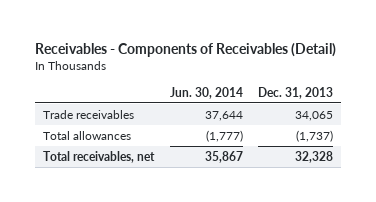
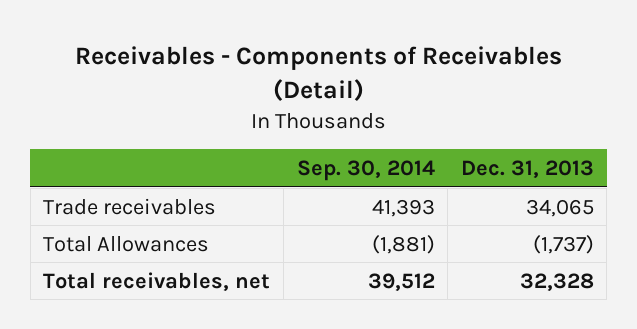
[169,86,243,99] Jun. 30, 2014 -> none
none -> [296,159,435,181] Sep. 30, 2014
[42,130,131,140] Total allowances -> [43,235,210,252] Total Allowances

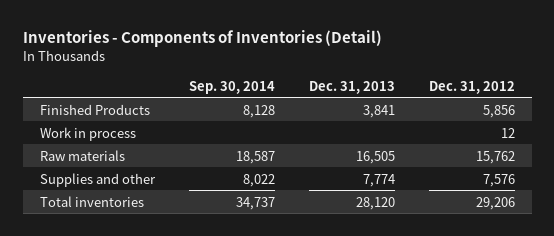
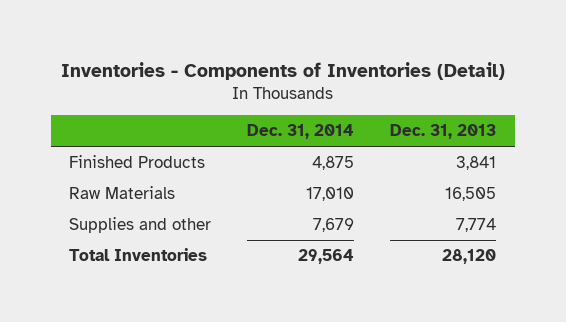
[188,80,275,94] Sep. 30, 2014 -> none
[428,80,515,94] Dec. 31, 2012 -> none
none -> [247,124,355,140] Dec. 31, 2014
[39,126,136,141] Work in process -> none
[39,149,125,161] Raw materials -> [69,186,176,200] Raw Materials
[39,195,144,207] Total inventories -> [69,248,208,262] Total Inventories

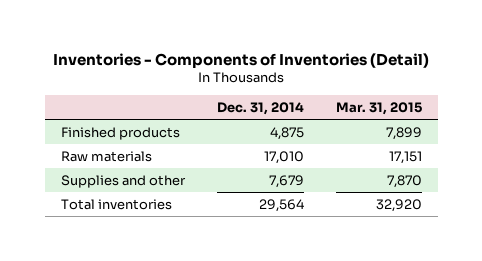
[390,124,497,140] Dec. 31, 2013 -> none
none -> [335,101,422,115] Mar. 31, 2015
[69,155,206,169] Finished Products -> [60,126,180,140] Finished products
[69,186,176,200] Raw Materials -> [60,150,152,162] Raw materials
[69,248,208,262] Total Inventories -> [60,198,172,210] Total inventories

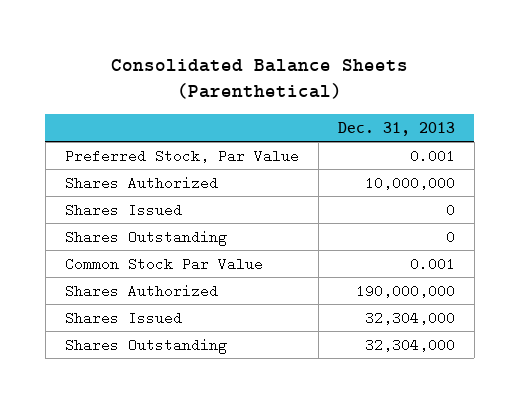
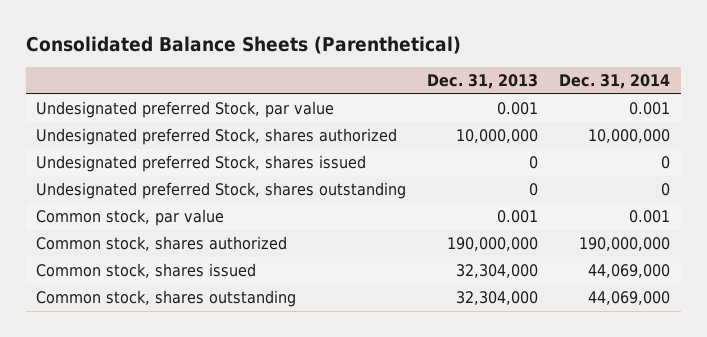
none -> [559,74,671,90] Dec. 31, 2014
[64,148,299,163] Preferred Stock, Par Value -> [36,101,335,119] Undesignated preferred Stock, par value
[64,175,218,190] Shares Authorized -> [36,128,398,146] Undesignated preferred Stock, shares authorized
[64,202,182,217] Shares Issued -> [36,155,367,173] Undesignated preferred Stock, shares issued
[64,229,227,246] Shares Outstanding -> [36,182,407,200] Undesignated preferred Stock, shares outstanding
[64,256,263,271] Common Stock Par Value -> [36,209,225,227] Common stock, par value
[64,283,218,298] Shares Authorized -> [36,236,288,252] Common stock, shares authorized
[64,310,182,325] Shares Issued -> [36,263,257,279] Common stock, shares issued
[64,337,227,354] Shares Outstanding -> [36,290,297,308] Common stock, shares outstanding

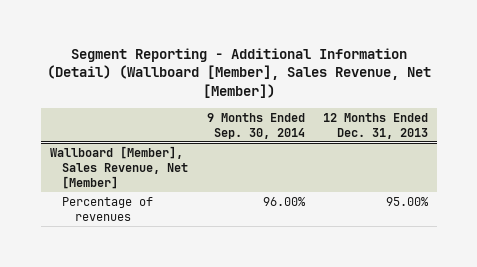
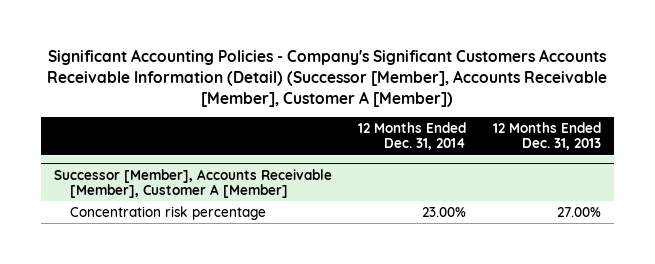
[46,48,431,98] Segment Reporting - Additional Information (Detail) (Wallboard [Member], Sales Revenue, Net [Member]) -> [47,48,608,107] Significant Accounting Policies - Company's Significant Customers Accounts Receivable Information (Detail) (Successor [Member], Accounts Receivable [Member], Customer A [Member])
[206,112,305,139] 9 Months Ended Sep. 30, 2014 -> none
none -> [358,121,467,151] 12 Months Ended Dec. 31, 2014
[49,146,189,189] Wallboard [Member], Sales Revenue, Net [Member] -> none
none -> [53,168,332,199] Successor [Member], Accounts Receivable [Member], Customer A [Member]
[62,197,154,221] Percentage of revenues -> [69,205,266,220] Concentration risk percentage
[385,197,429,207] 95.00% -> [556,206,601,217] 27.00%

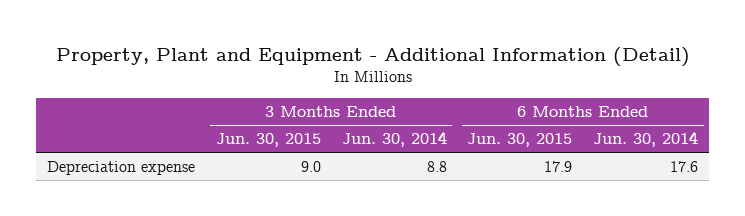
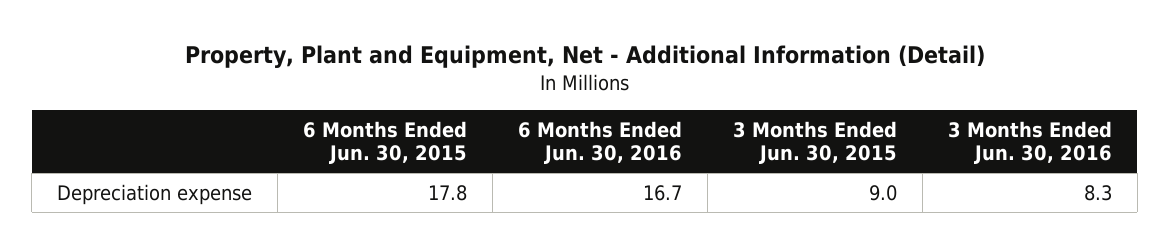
[55,46,690,67] Property, Plant and Equipment - Additional Information (Detail) -> [184,44,985,68] Property, Plant and Equipment, Net - Additional Information (Detail)
[341,131,447,148] Jun. 30, 2014 -> none
[593,131,699,148] Jun. 30, 2014 -> none
none -> [518,120,683,165] 6 Months Ended Jun. 30, 2016
none -> [947,120,1112,165] 3 Months Ended Jun. 30, 2016
[544,160,573,172] 17.9 -> [428,184,468,201] 17.8

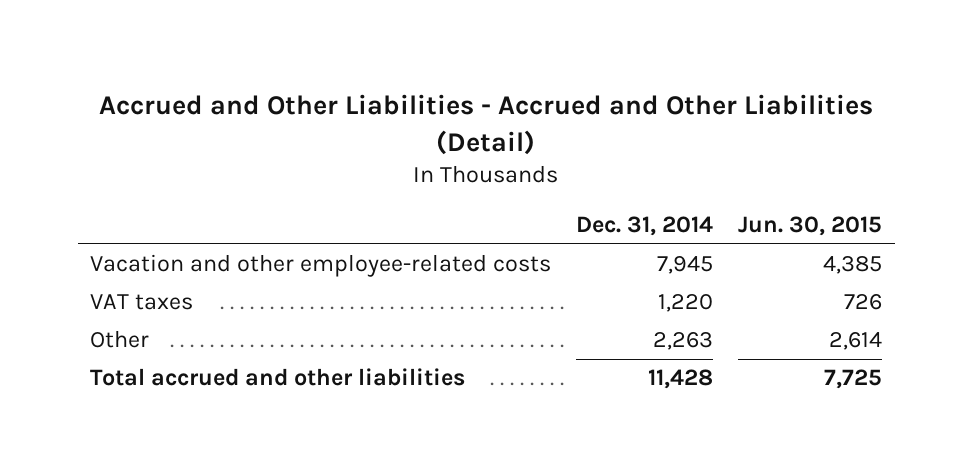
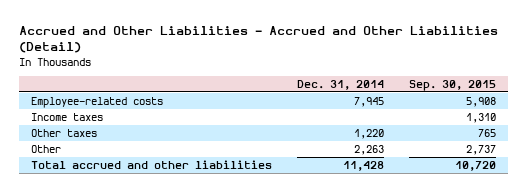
[738,216,883,237] Jun. 30, 2015 -> none
none -> [408,80,496,92] Sep. 30, 2015
[90,254,552,278] Vacation and other employee-related costs -> [31,96,164,108] Employee-related costs
none -> [31,112,104,121] Income taxes
[90,294,194,311] VAT taxes -> [31,128,98,137] Other taxes

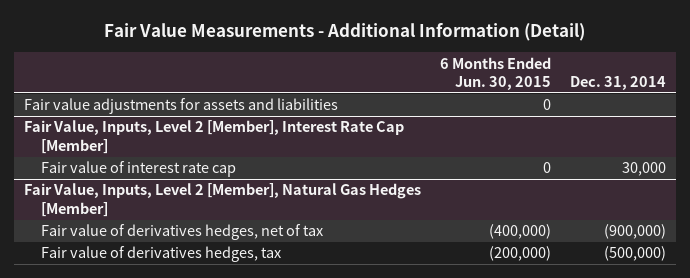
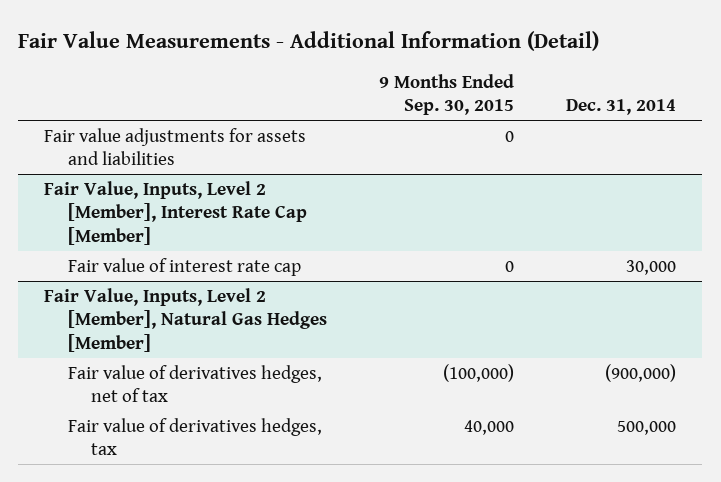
[440,56,552,90] 6 Months Ended Jun. 30, 2015 -> none
none -> [378,73,514,116] 9 Months Ended Sep. 30, 2015
[604,246,667,262] (500,000) -> [617,420,677,435] 500,000

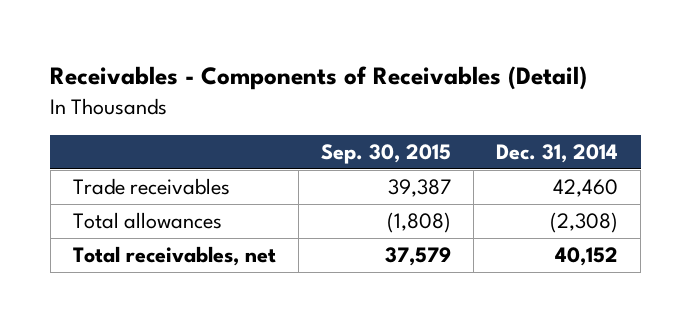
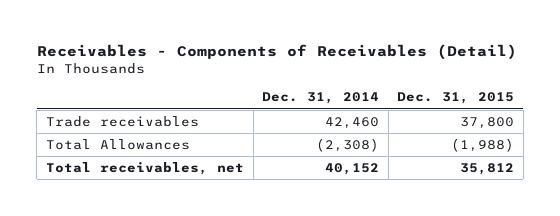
[321,144,452,165] Sep. 30, 2015 -> none
none -> [397,92,515,105] Dec. 31, 2015
[72,211,222,229] Total allowances -> [45,138,190,150] Total Allowances

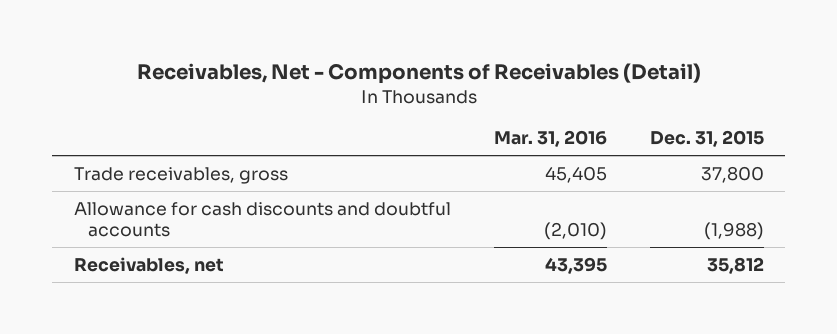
[36,44,517,61] Receivables - Components of Receivables (Detail) -> [136,63,701,85] Receivables, Net - Components of Receivables (Detail)
[262,92,380,105] Dec. 31, 2014 -> none
none -> [493,130,607,148] Mar. 31, 2016
[45,115,199,127] Trade receivables -> [73,166,288,184] Trade receivables, gross
[45,138,190,150] Total Allowances -> [73,201,451,238] Allowance for cash discounts and doubtful accounts
[45,161,244,175] Total receivables, net -> [73,256,224,274] Receivables, net

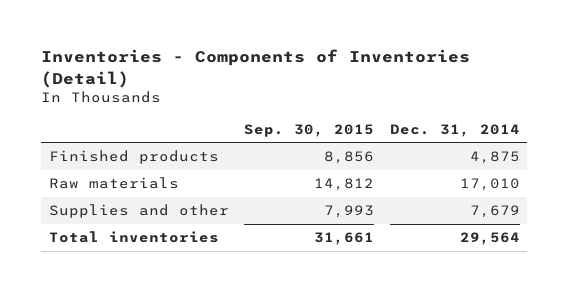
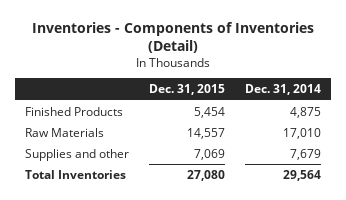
[244,123,375,137] Sep. 30, 2015 -> none
none -> [149,84,226,96] Dec. 31, 2015
[49,150,220,165] Finished products -> [25,106,124,116] Finished Products
[49,177,180,190] Raw materials -> [25,127,105,137] Raw Materials
[49,231,220,244] Total inventories -> [25,169,127,179] Total Inventories

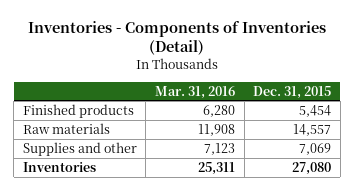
[244,84,321,96] Dec. 31, 2014 -> none
none -> [155,85,236,99] Mar. 31, 2016
[25,106,124,116] Finished Products -> [22,104,134,119] Finished products
[25,127,105,137] Raw Materials -> [22,123,110,135] Raw materials
[25,169,127,179] Total Inventories -> [22,162,96,173] Inventories

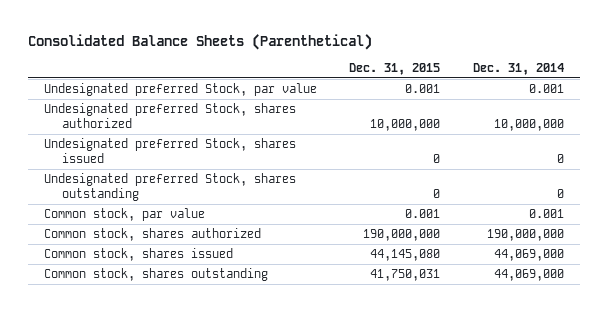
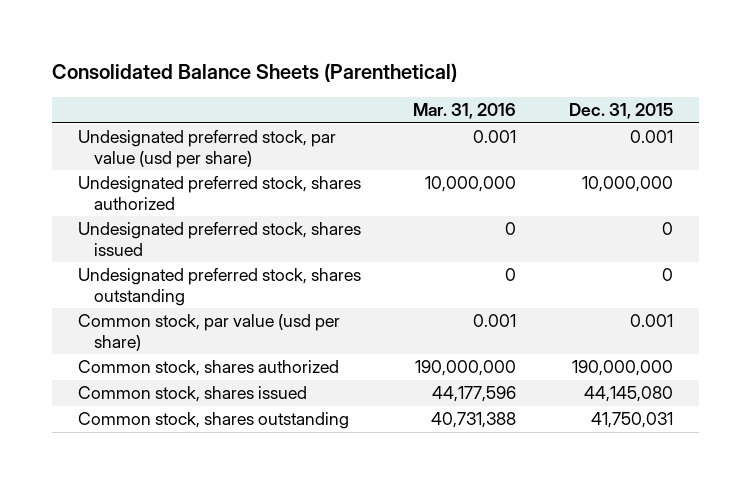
[472,63,564,76] Dec. 31, 2014 -> none
none -> [413,102,517,119] Mar. 31, 2016
[43,83,317,97] Undesignated preferred Stock, par value -> [78,130,337,168] Undesignated preferred stock, par value (usd per share)
[43,103,296,129] Undesignated preferred Stock, shares authorized -> [78,176,362,210] Undesignated preferred stock, shares authorized
[43,138,296,164] Undesignated preferred Stock, shares issued -> [78,222,362,256] Undesignated preferred stock, shares issued
[43,173,296,202] Undesignated preferred Stock, shares outstanding -> [78,268,362,306] Undesignated preferred stock, shares outstanding
[43,208,205,222] Common stock, par value -> [78,314,341,351] Common stock, par value (usd per share)

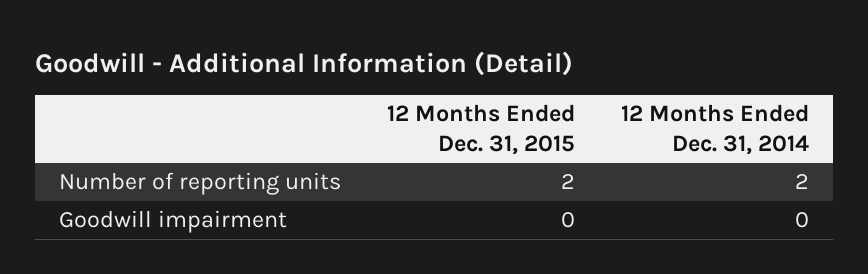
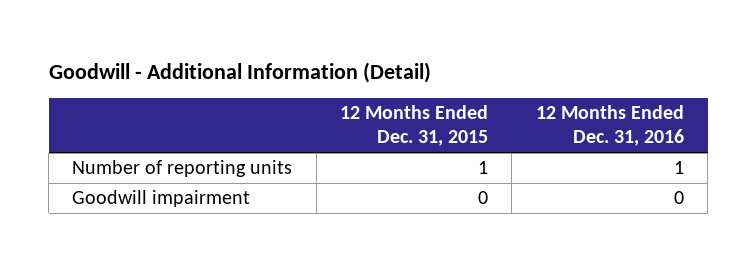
[621,103,810,155] 12 Months Ended Dec. 31, 2014 -> none
none -> [535,105,684,147] 12 Months Ended Dec. 31, 2016
[561,174,576,190] 2 -> [478,161,489,175] 1

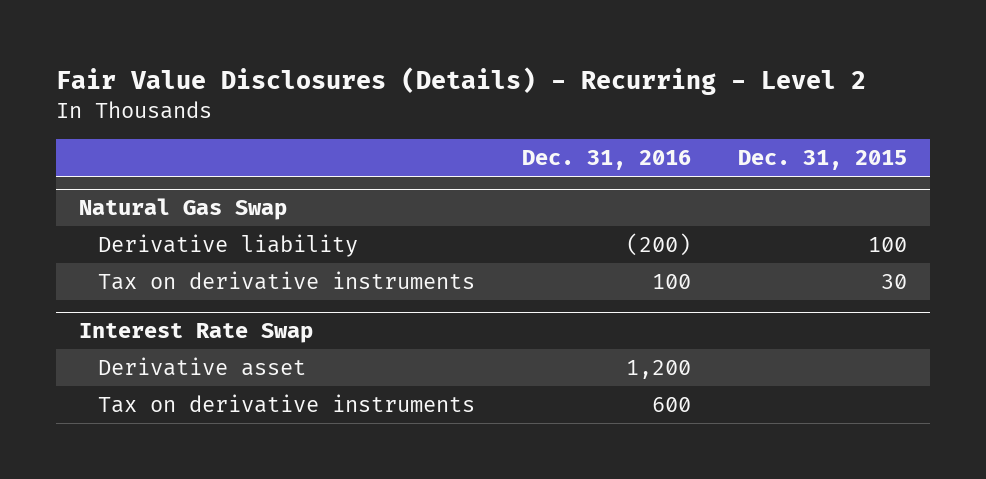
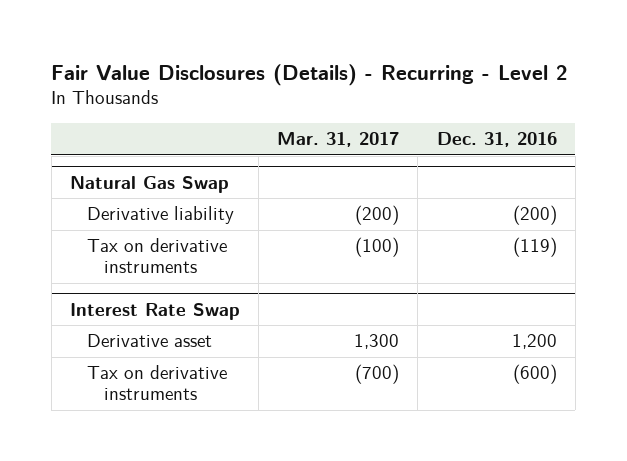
[737,150,907,171] Dec. 31, 2015 -> none
none -> [277,132,400,148] Mar. 31, 2017
[652,274,692,290] 100 -> [512,237,557,258] (119)
[652,397,692,413] 600 -> [512,364,557,385] (600)

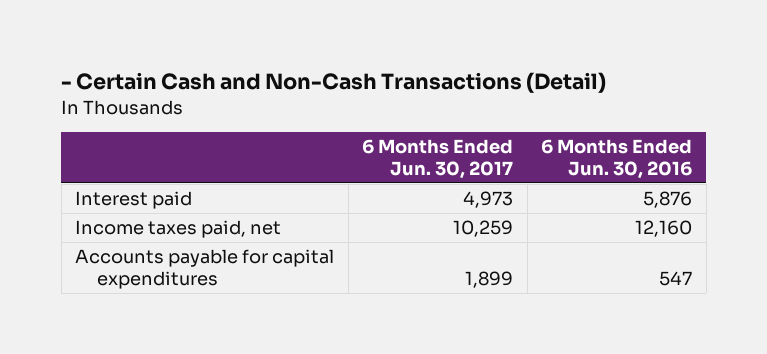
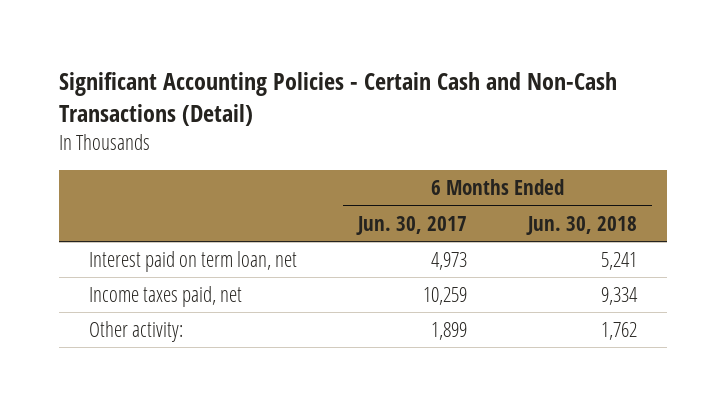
[61,72,607,94] - Certain Cash and Non-Cash Transactions (Detail) -> [58,72,617,127] Significant Accounting Policies - Certain Cash and Non-Cash Transactions (Detail)
[541,139,693,179] 6 Months Ended Jun. 30, 2016 -> none
none -> [525,215,637,235] Jun. 30, 2018
[75,191,193,210] Interest paid -> [89,250,298,272] Interest paid on term loan, net
[75,249,335,289] Accounts payable for capital expenditures -> [89,320,184,342] Other activity:

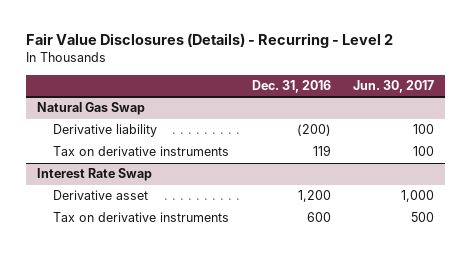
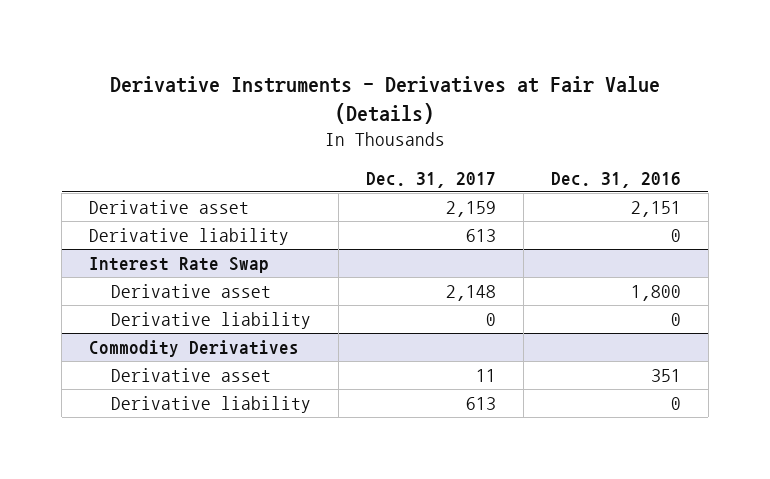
[25,33,393,49] Fair Value Disclosures (Details) - Recurring - Level 2 -> [110,75,661,124] Derivative Instruments - Derivatives at Fair Value (Details)
[353,80,435,94] Jun. 30, 2017 -> none
none -> [365,171,496,188] Dec. 31, 2017
[36,102,145,116] Natural Gas Swap -> none
[53,146,230,157] Tax on derivative instruments -> none
none -> [89,199,250,214] Derivative asset
[296,124,331,137] (200) -> [670,228,681,242] 0
[53,212,230,223] Tax on derivative instruments -> none
[297,190,331,203] 1,200 -> [630,284,681,301] 1,800
none -> [110,311,311,329] Derivative liability
none -> [89,339,300,357] Commodity Derivatives
none -> [110,367,271,382] Derivative asset
none -> [110,395,311,413] Derivative liability

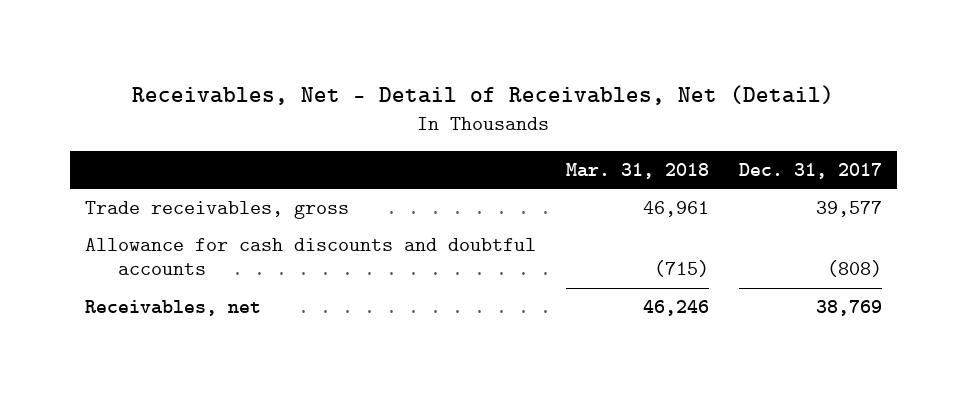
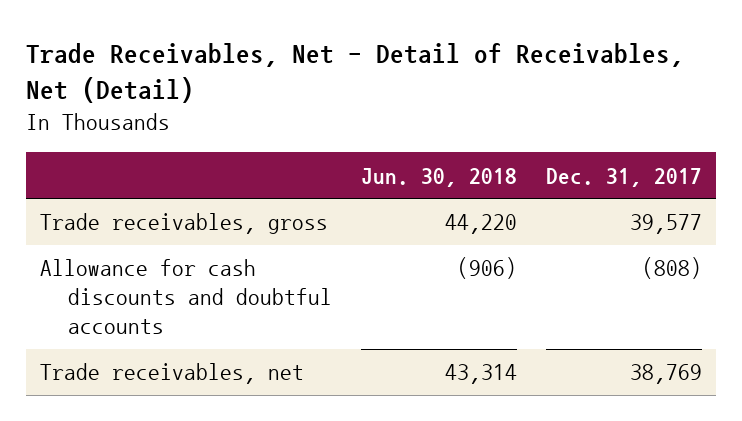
[132,85,835,106] Receivables, Net - Detail of Receivables, Net (Detail) -> [25,42,684,103] Trade Receivables, Net - Detail of Receivables, Net (Detail)
[565,163,709,180] Mar. 31, 2018 -> none
none -> [361,167,518,187] Jun. 30, 2018
[85,300,262,317] Receivables, net -> [40,363,305,385] Trade receivables, net

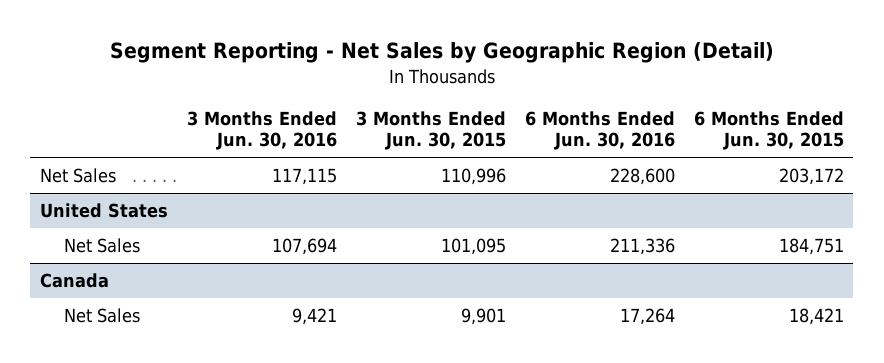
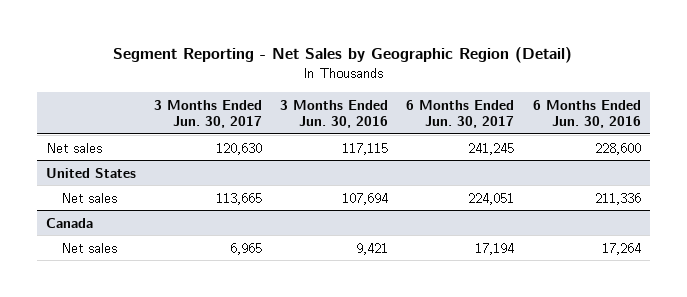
[355,110,506,151] 3 Months Ended Jun. 30, 2015 -> none
[693,110,844,151] 6 Months Ended Jun. 30, 2015 -> none
none -> [154,99,263,129] 3 Months Ended Jun. 30, 2017
none -> [406,99,515,129] 6 Months Ended Jun. 30, 2017
[39,167,116,183] Net Sales -> [46,142,103,153] Net sales
[64,237,141,253] Net Sales -> [61,192,118,203] Net sales
[64,307,141,323] Net Sales -> [61,242,118,253] Net sales

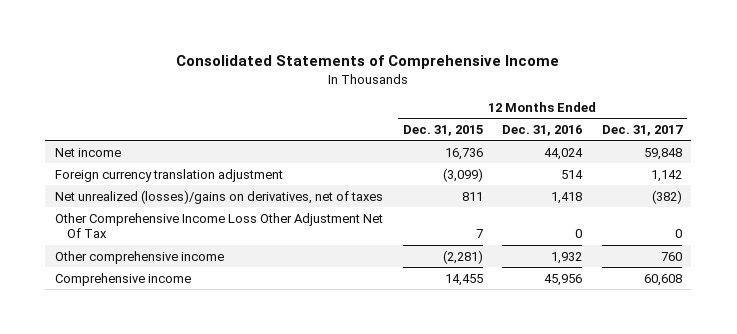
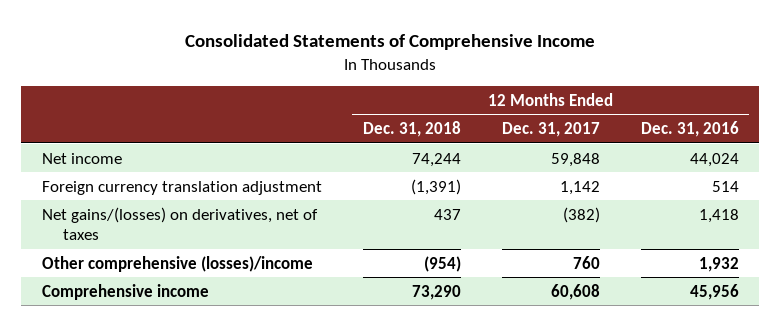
[402,125,483,137] Dec. 31, 2015 -> none
none -> [362,120,461,137] Dec. 31, 2018
[55,212,384,239] Other Comprehensive Income Loss Other Adjustment Net Of Tax -> none
[55,189,384,204] Net unrealized (losses)/gains on derivatives, net of taxes -> [41,206,318,240] Net gains/(losses) on derivatives, net of taxes
[55,250,225,264] Other comprehensive income -> [41,255,313,272] Other comprehensive (losses)/income

